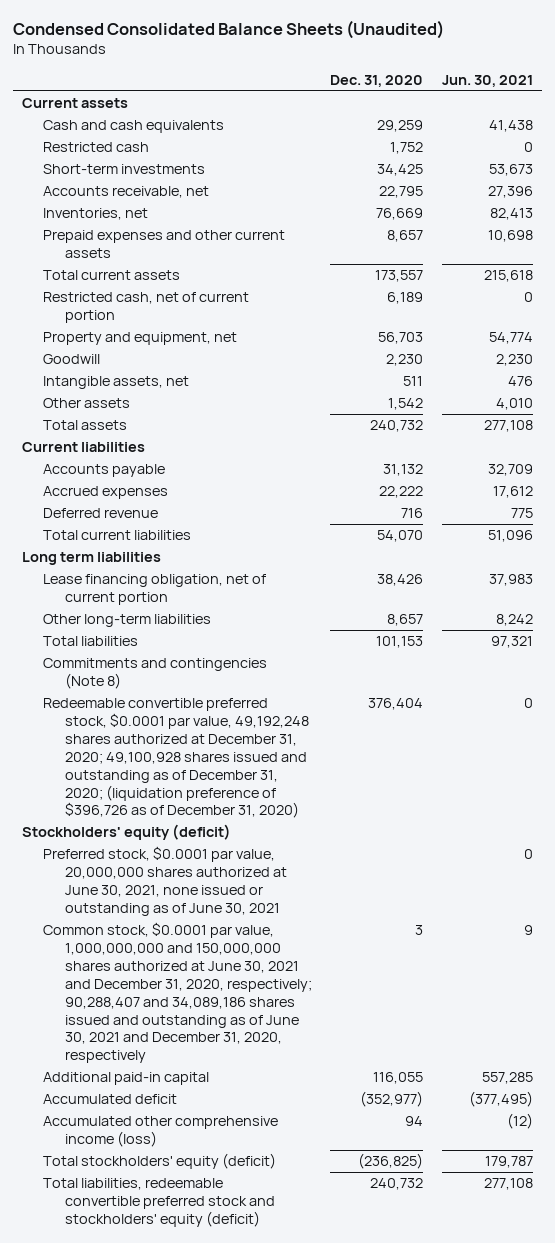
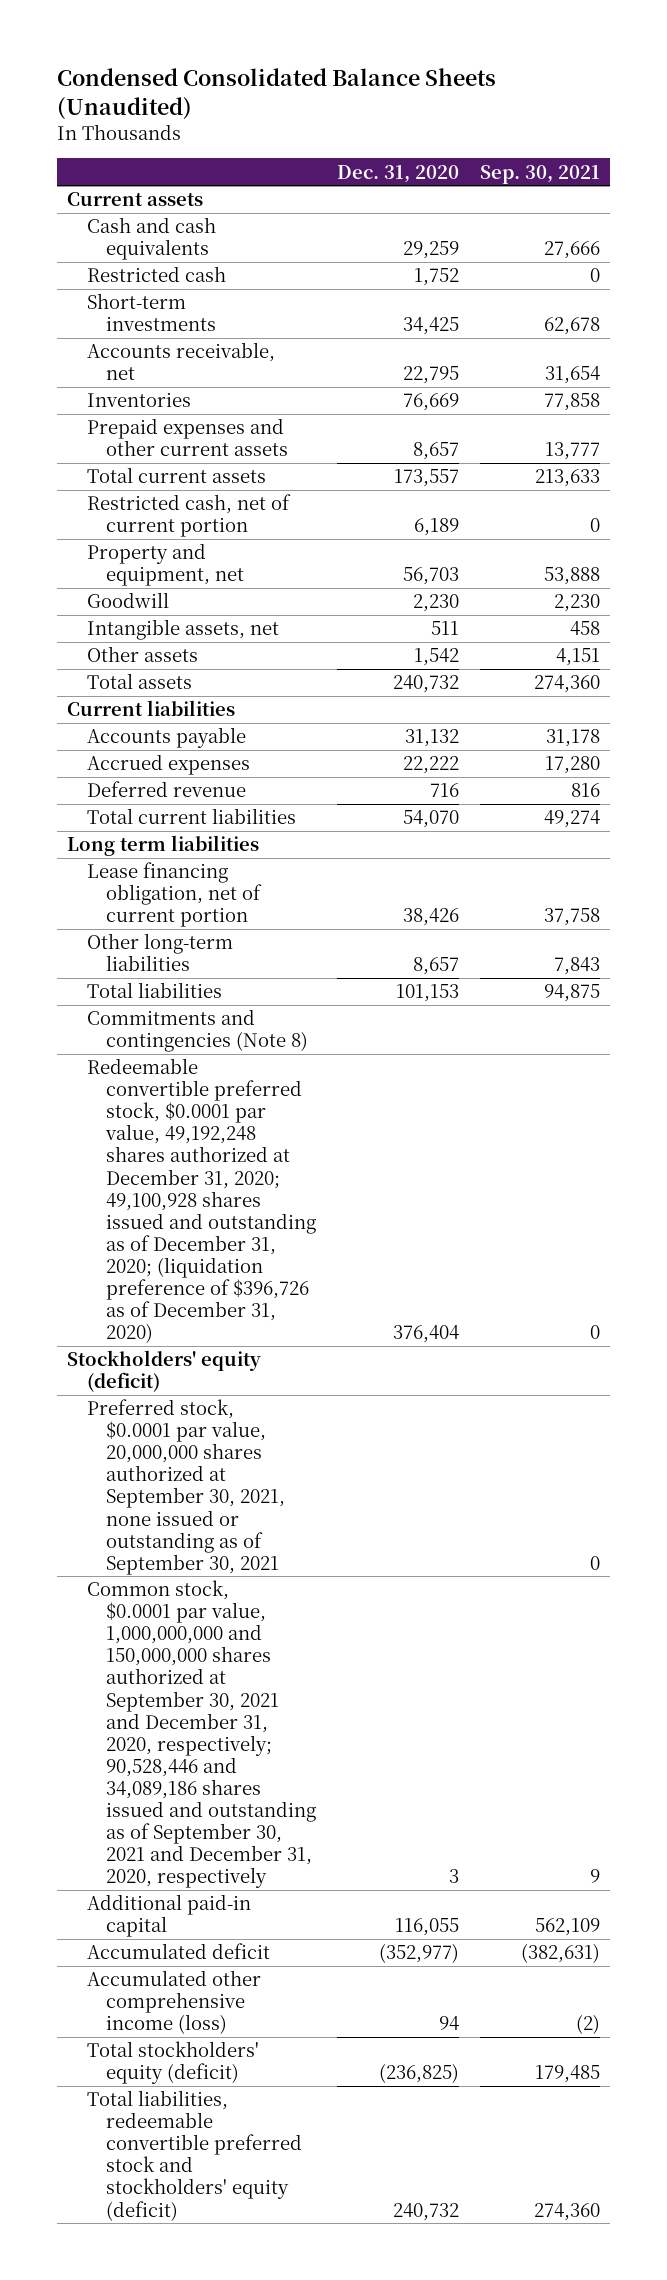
[441,74,533,87] Jun. 30, 2021 -> none
none -> [479,164,600,184] Sep. 30, 2021
[43,208,149,221] Inventories, net -> [86,392,191,408] Inventories
[43,846,287,916] Preferred stock, $0.0001 par value, 20,000,000 shares authorized at June 30, 2021, none issued or outstanding as of June 30, 2021 -> [86,1399,285,1575] Preferred stock, $0.0001 par value, 20,000,000 shares authorized at September 30, 2021, none issued or outstanding as of September 30, 2021
[43,922,312,1064] Common stock, $0.0001 par value, 1,000,000,000 and 150,000,000 shares authorized at June 30, 2021 and December 31, 2020, respectively; 90,288,407 and 34,089,186 shares issued and outstanding as of June 30, 2021 and December 31, 2020, respectively -> [86,1580,316,1889] Common stock, $0.0001 par value, 1,000,000,000 and 150,000,000 shares authorized at September 30, 2021 and December 31, 2020, respectively; 90,528,446 and 34,089,186 shares issued and outstanding as of September 30, 2021 and December 31, 2020, respectively

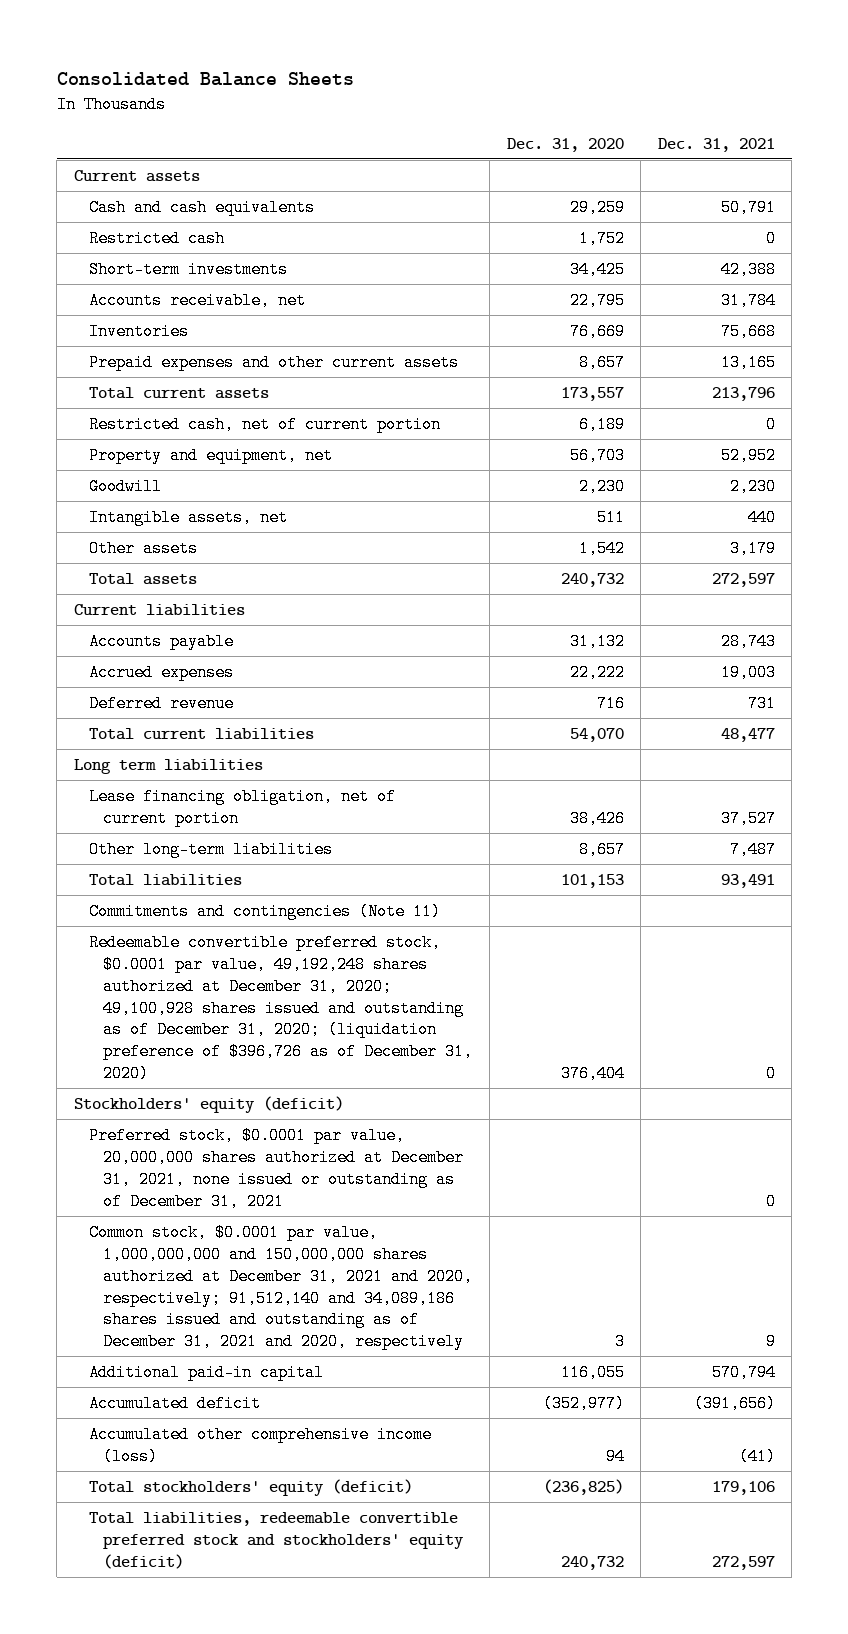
[56,67,496,120] Condensed Consolidated Balance Sheets (Unaudited) -> [56,71,354,86] Consolidated Balance Sheets
[479,164,600,184] Sep. 30, 2021 -> none
none -> [657,137,775,152] Dec. 31, 2021
[86,1009,308,1053] Commitments and contingencies (Note 8) -> [88,903,441,921] Commitments and contingencies (Note 11)
[86,1399,285,1575] Preferred stock, $0.0001 par value, 20,000,000 shares authorized at September 30, 2021, none issued or outstanding as of September 30, 2021 -> [88,1127,465,1210] Preferred stock, $0.0001 par value, 20,000,000 shares authorized at December 31, 2021, none issued or outstanding as of December 31, 2021
[86,1580,316,1889] Common stock, $0.0001 par value, 1,000,000,000 and 150,000,000 shares authorized at September 30, 2021 and December 31, 2020, respectively; 90,528,446 and 34,089,186 shares issued and outstanding as of September 30, 2021 and December 31, 2020, respectively -> [88,1224,474,1351] Common stock, $0.0001 par value, 1,000,000,000 and 150,000,000 shares authorized at December 31, 2021 and 2020, respectively; 91,512,140 and 34,089,186 shares issued and outstanding as of December 31, 2021 and 2020, respectively

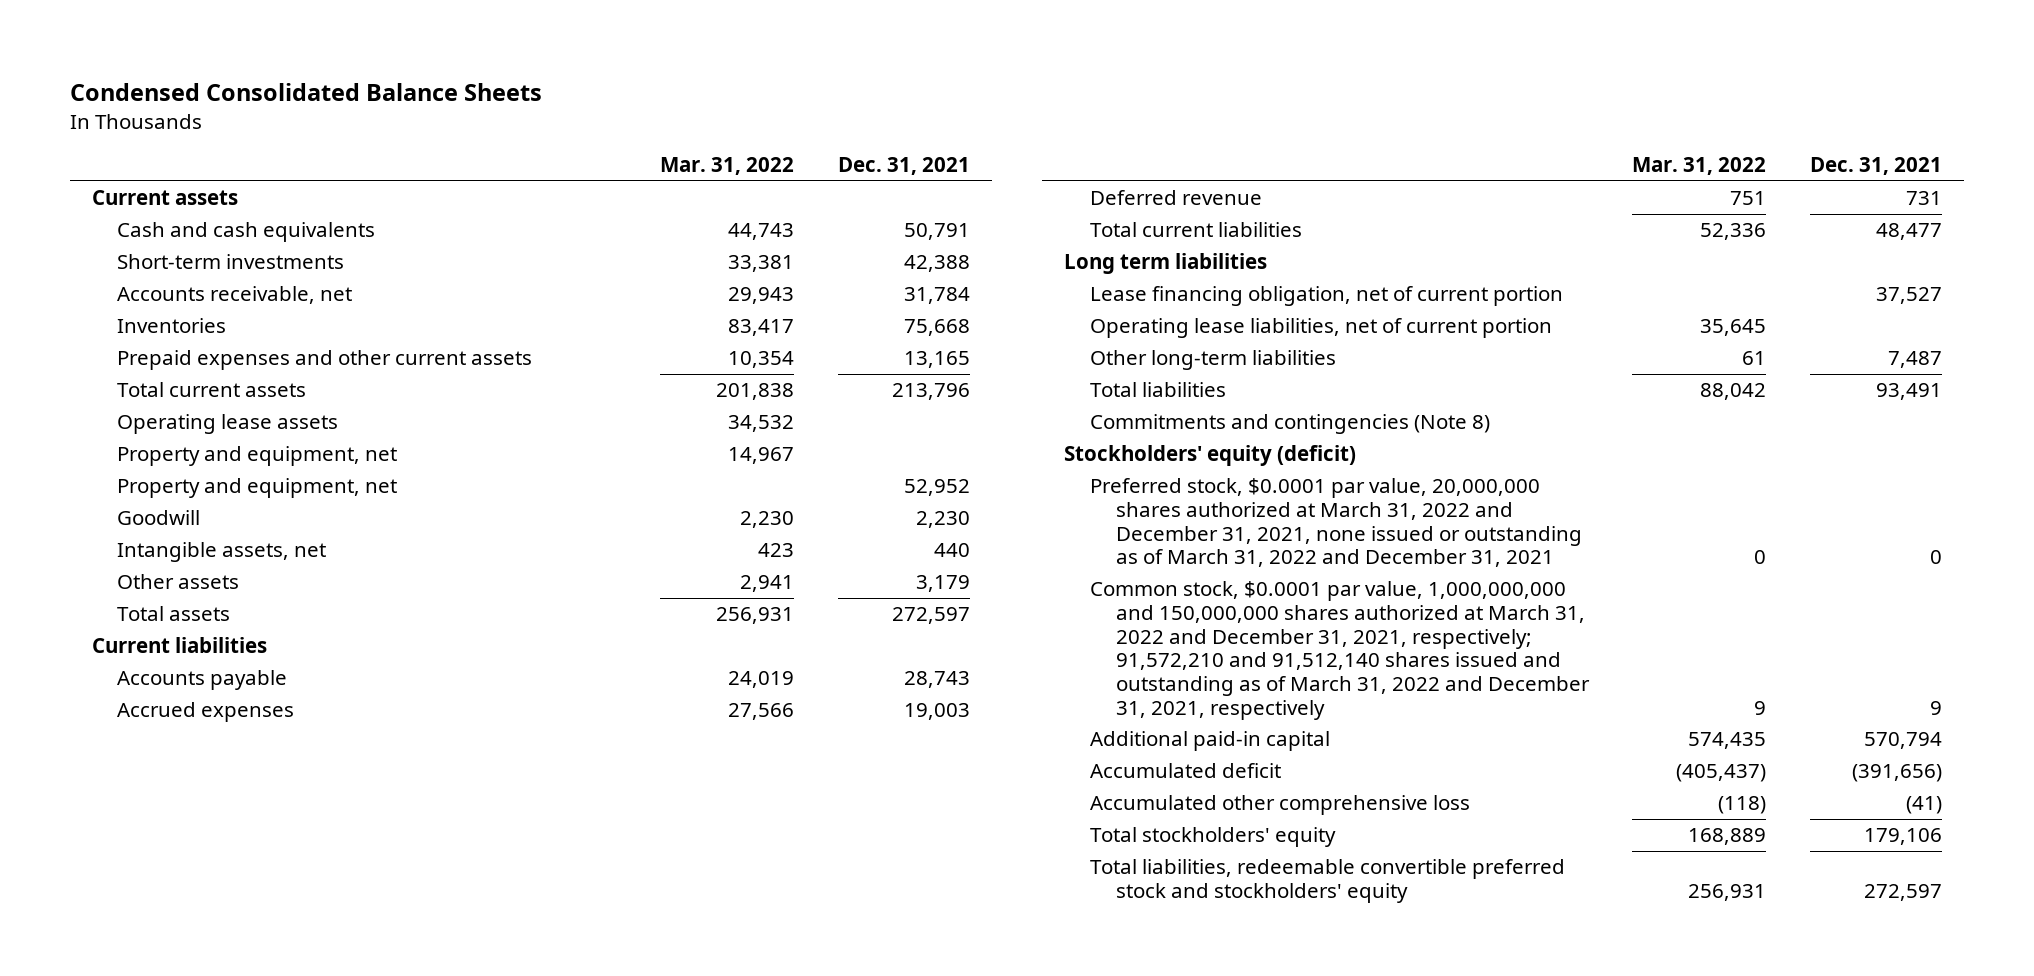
[56,71,354,86] Consolidated Balance Sheets -> [69,83,542,102] Condensed Consolidated Balance Sheets
[506,137,624,152] Dec. 31, 2020 -> none
none -> [659,157,794,176] Mar. 31, 2022
[88,230,225,248] Restricted cash -> none
[88,416,441,434] Restricted cash, net of current portion -> none
none -> [117,414,339,435] Operating lease assets
none -> [117,446,398,467] Property and equipment, net
none -> [1089,318,1552,339] Operating lease liabilities, net of current portion
[88,934,474,1083] Redeemable convertible preferred stock, $0.0001 par value, 49,192,248 shares authorized at December 31, 2020; 49,100,928 shares issued and outstanding as of December 31, 2020; (liquidation preference of $396,726 as of December 31, 2020) -> none
[88,903,441,921] Commitments and contingencies (Note 11) -> [1089,414,1490,435] Commitments and contingencies (Note 8)
[88,1127,465,1210] Preferred stock, $0.0001 par value, 20,000,000 shares authorized at December 31, 2021, none issued or outstanding as of December 31, 2021 -> [1089,478,1582,568] Preferred stock, $0.0001 par value, 20,000,000 shares authorized at March 31, 2022 and December 31, 2021, none issued or outstanding as of March 31, 2022 and December 31, 2021
[88,1224,474,1351] Common stock, $0.0001 par value, 1,000,000,000 and 150,000,000 shares authorized at December 31, 2021 and 2020, respectively; 91,512,140 and 34,089,186 shares issued and outstanding as of December 31, 2021 and 2020, respectively -> [1089,581,1590,720] Common stock, $0.0001 par value, 1,000,000,000 and 150,000,000 shares authorized at March 31, 2022 and December 31, 2021, respectively; 91,572,210 and 91,512,140 shares issued and outstanding as of March 31, 2022 and December 31, 2021, respectively
[88,1426,432,1465] Accumulated other comprehensive income (loss) -> [1089,795,1470,816] Accumulated other comprehensive loss
[88,1479,413,1497] Total stockholders' equity (deficit) -> [1089,827,1336,848] Total stockholders' equity
[88,1512,465,1569] Total liabilities, redeemable convertible preferred stock and stockholders' equity (deficit) -> [1089,859,1565,903] Total liabilities, redeemable convertible preferred stock and stockholders' equity

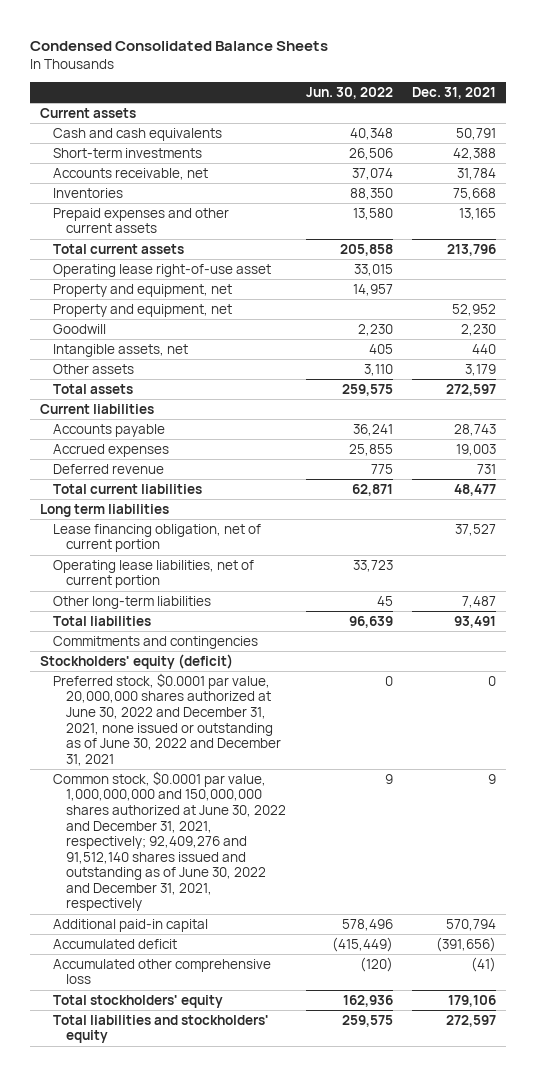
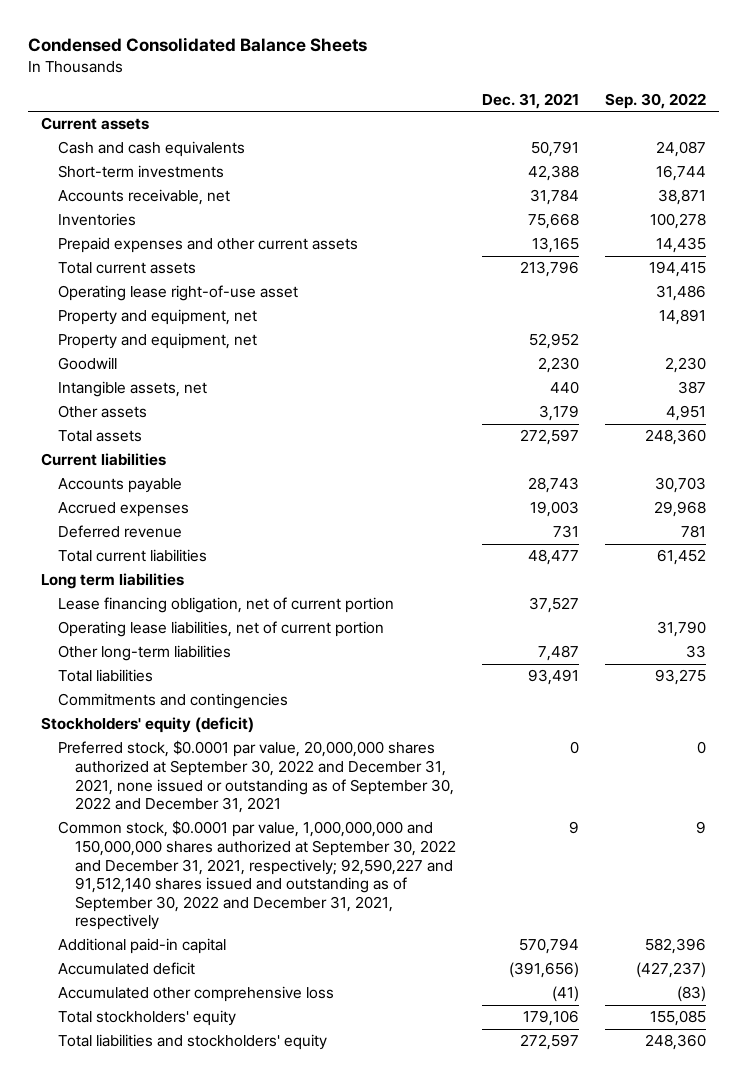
[305,87,393,100] Jun. 30, 2022 -> none
none -> [604,92,706,109] Sep. 30, 2022
[53,672,282,766] Preferred stock, $0.0001 par value, 20,000,000 shares authorized at June 30, 2022 and December 31, 2021, none issued or outstanding as of June 30, 2022 and December 31, 2021 -> [57,740,455,814] Preferred stock, $0.0001 par value, 20,000,000 shares authorized at September 30, 2022 and December 31, 2021, none issued or outstanding as of September 30, 2022 and December 31, 2021
[53,770,287,912] Common stock, $0.0001 par value, 1,000,000,000 and 150,000,000 shares authorized at June 30, 2022 and December 31, 2021, respectively; 92,409,276 and 91,512,140 shares issued and outstanding as of June 30, 2022 and December 31, 2021, respectively -> [57,820,457,931] Common stock, $0.0001 par value, 1,000,000,000 and 150,000,000 shares authorized at September 30, 2022 and December 31, 2021, respectively; 92,590,227 and 91,512,140 shares issued and outstanding as of September 30, 2022 and December 31, 2021, respectively

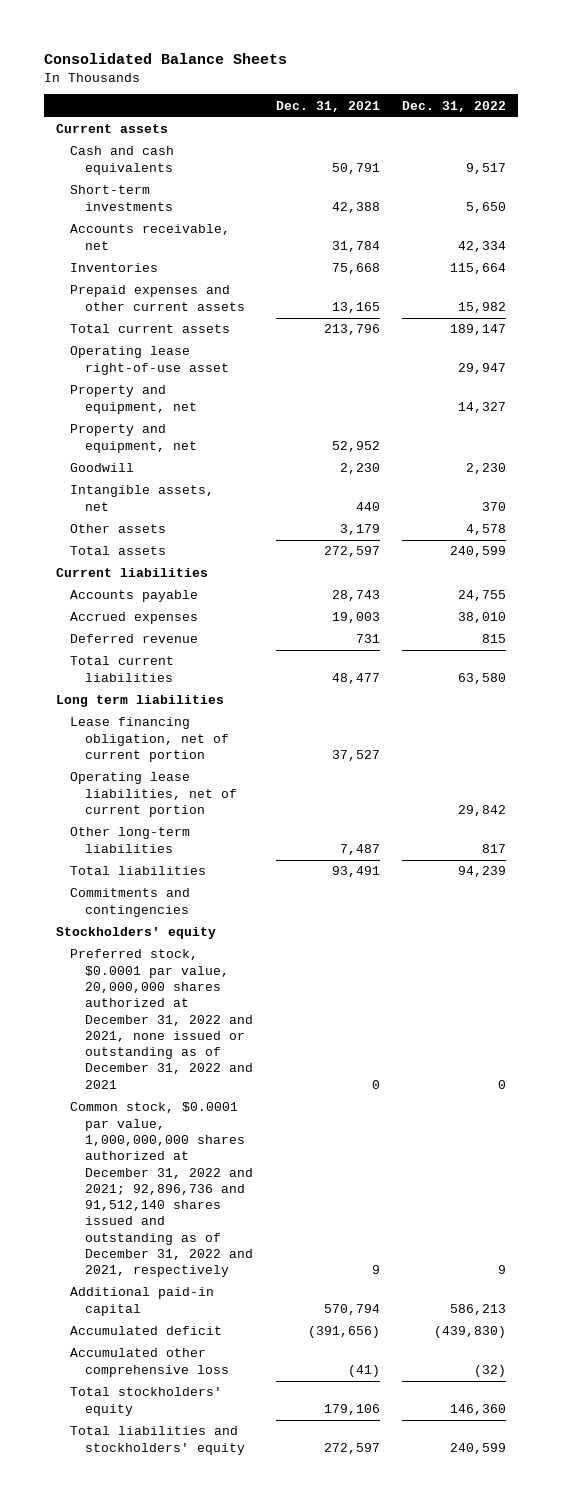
[27,37,367,53] Condensed Consolidated Balance Sheets -> [44,53,288,65] Consolidated Balance Sheets
[604,92,706,109] Sep. 30, 2022 -> none
none -> [402,100,507,112] Dec. 31, 2022
[40,717,254,734] Stockholders' equity (deficit) -> [55,927,216,940] Stockholders' equity
[57,740,455,814] Preferred stock, $0.0001 par value, 20,000,000 shares authorized at September 30, 2022 and December 31, 2021, none issued or outstanding as of September 30, 2022 and December 31, 2021 -> [70,949,253,1089] Preferred stock, $0.0001 par value, 20,000,000 shares authorized at December 31, 2022 and 2021, none issued or outstanding as of December 31, 2022 and 2021
[57,820,457,931] Common stock, $0.0001 par value, 1,000,000,000 and 150,000,000 shares authorized at September 30, 2022 and December 31, 2021, respectively; 92,590,227 and 91,512,140 shares issued and outstanding as of September 30, 2022 and December 31, 2021, respectively -> [70,1102,253,1278] Common stock, $0.0001 par value, 1,000,000,000 shares authorized at December 31, 2022 and 2021; 92,896,736 and 91,512,140 shares issued and outstanding as of December 31, 2022 and 2021, respectively

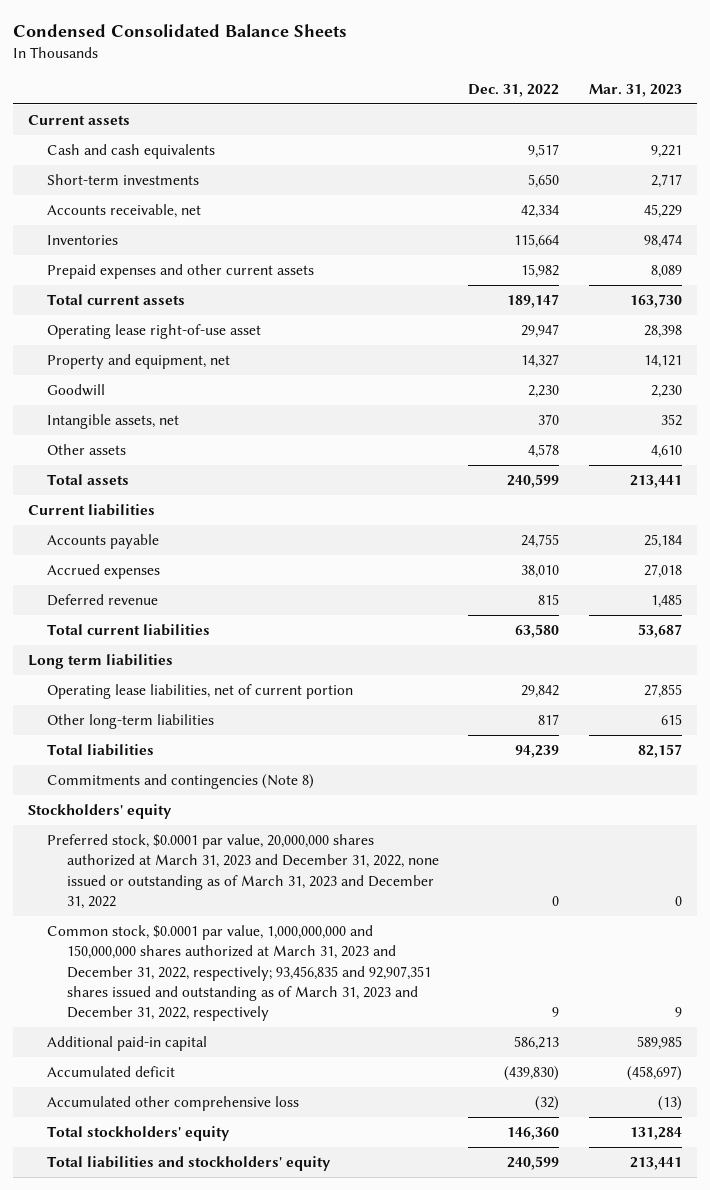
[44,53,288,65] Consolidated Balance Sheets -> [12,24,347,38] Condensed Consolidated Balance Sheets
[275,100,380,112] Dec. 31, 2021 -> none
none -> [589,83,683,97] Mar. 31, 2023
[70,424,197,453] Property and equipment, net -> none
[70,717,229,762] Lease financing obligation, net of current portion -> none
[70,888,191,917] Commitments and contingencies -> [47,773,315,789] Commitments and contingencies (Note 8)
[70,949,253,1089] Preferred stock, $0.0001 par value, 20,000,000 shares authorized at December 31, 2022 and 2021, none issued or outstanding as of December 31, 2022 and 2021 -> [47,833,439,909] Preferred stock, $0.0001 par value, 20,000,000 shares authorized at March 31, 2023 and December 31, 2022, none issued or outstanding as of March 31, 2023 and December 31, 2022
[70,1102,253,1278] Common stock, $0.0001 par value, 1,000,000,000 shares authorized at December 31, 2022 and 2021; 92,896,736 and 91,512,140 shares issued and outstanding as of December 31, 2022 and 2021, respectively -> [47,924,431,1022] Common stock, $0.0001 par value, 1,000,000,000 and 150,000,000 shares authorized at March 31, 2023 and December 31, 2022, respectively; 93,456,835 and 92,907,351 shares issued and outstanding as of March 31, 2023 and December 31, 2022, respectively

